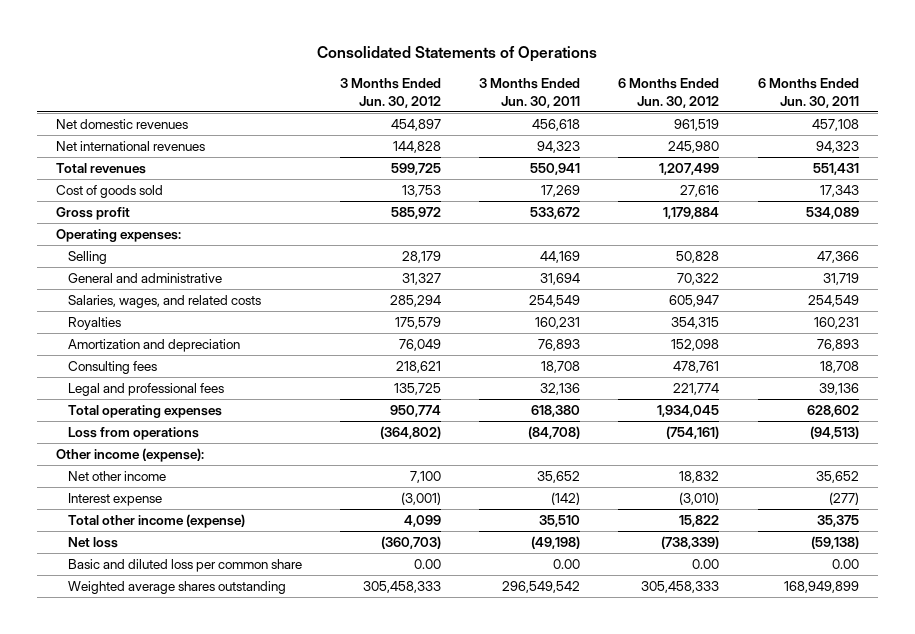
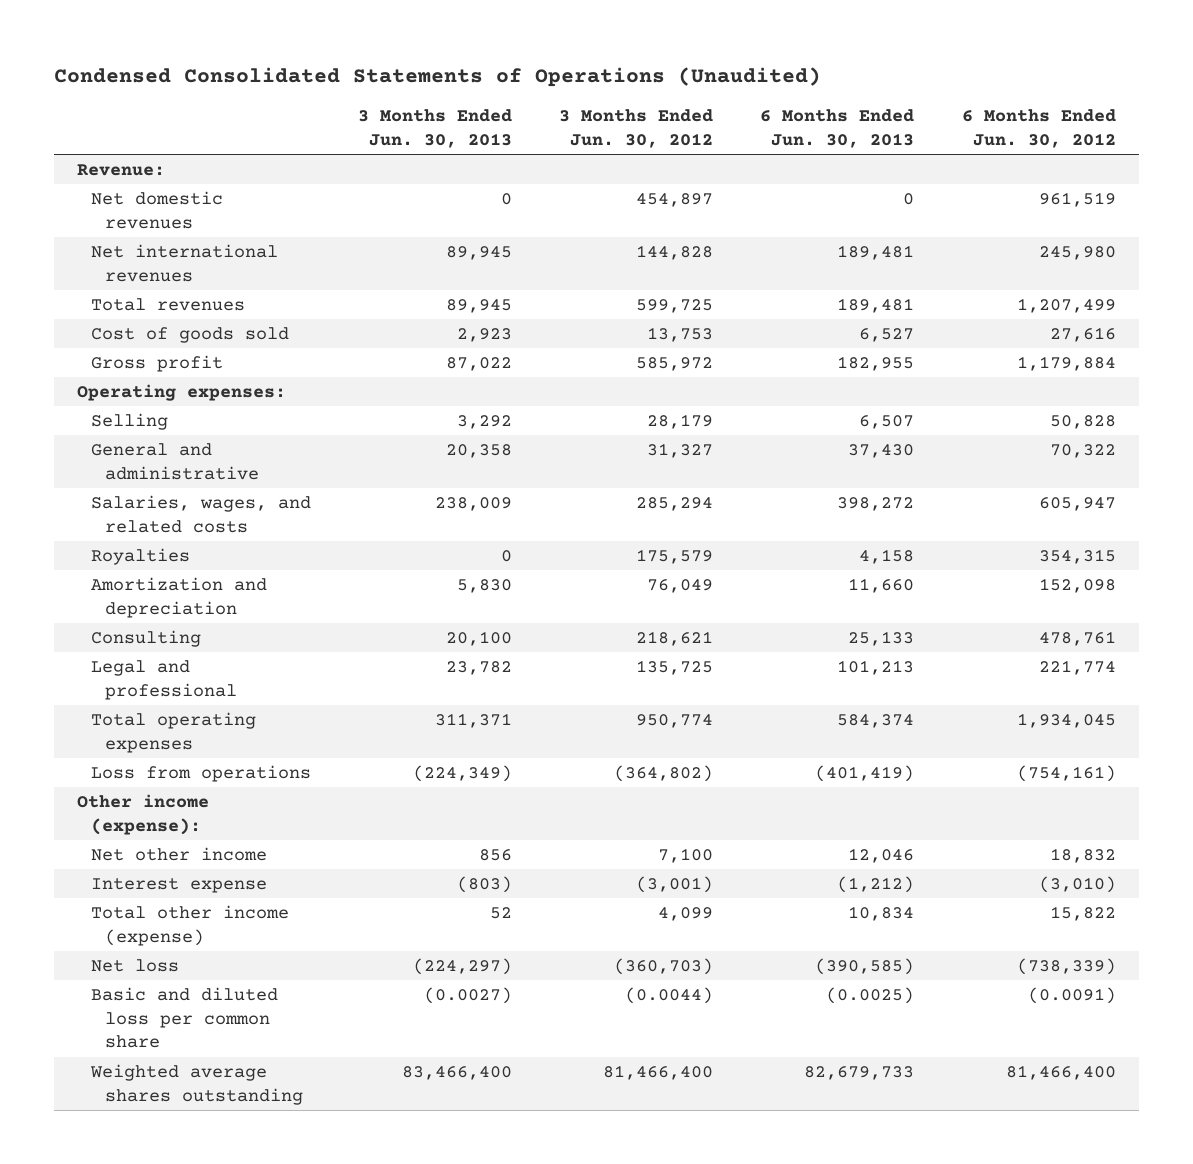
[317,46,598,63] Consolidated Statements of Operations -> [53,67,821,88] Condensed Consolidated Statements of Operations (Unaudited)
[479,78,581,108] 3 Months Ended Jun. 30, 2011 -> none
[757,78,859,108] 6 Months Ended Jun. 30, 2011 -> none
none -> [358,109,513,148] 3 Months Ended Jun. 30, 2013
none -> [760,109,915,148] 6 Months Ended Jun. 30, 2013
none -> [77,164,166,177] Revenue:
[67,361,157,375] Consulting fees -> [91,630,202,648] Consulting
[67,383,224,397] Legal and professional fees -> [91,660,238,700] Legal and professional
[414,559,442,570] 0.00 -> [625,987,714,1005] (0.0044)
[692,559,720,570] 0.00 -> [1027,987,1116,1005] (0.0091)
[363,581,442,594] 305,458,333 -> [603,1065,714,1081] 81,466,400
[641,581,720,594] 305,458,333 -> [1005,1065,1116,1081] 81,466,400

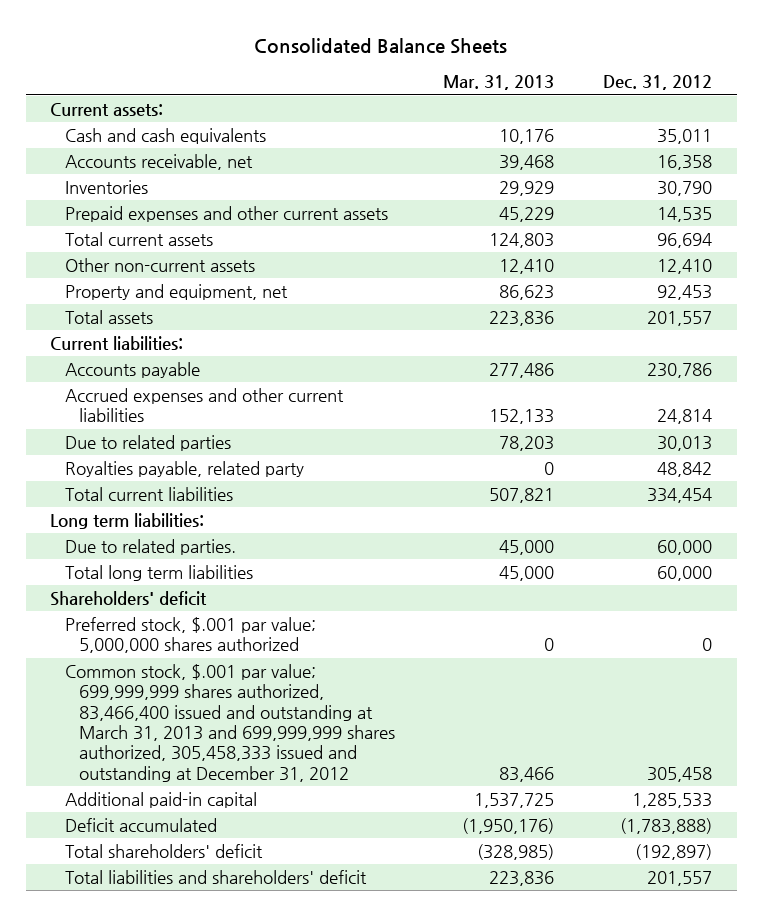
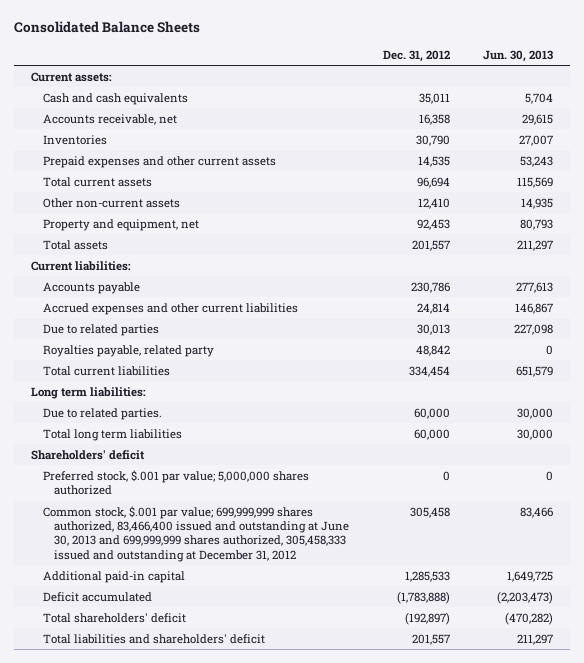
[443,75,555,91] Mar. 31, 2013 -> none
none -> [483,49,554,62] Jun. 30, 2013
[64,663,395,782] Common stock, $.001 par value; 699,999,999 shares authorized, 83,466,400 issued and outstanding at March 31, 2013 and 699,999,999 shares authorized, 305,458,333 issued and outstanding at December 31, 2012 -> [42,505,350,562] Common stock, $.001 par value; 699,999,999 shares authorized, 83,466,400 issued and outstanding at June 30, 2013 and 699,999,999 shares authorized, 305,458,333 issued and outstanding at December 31, 2012

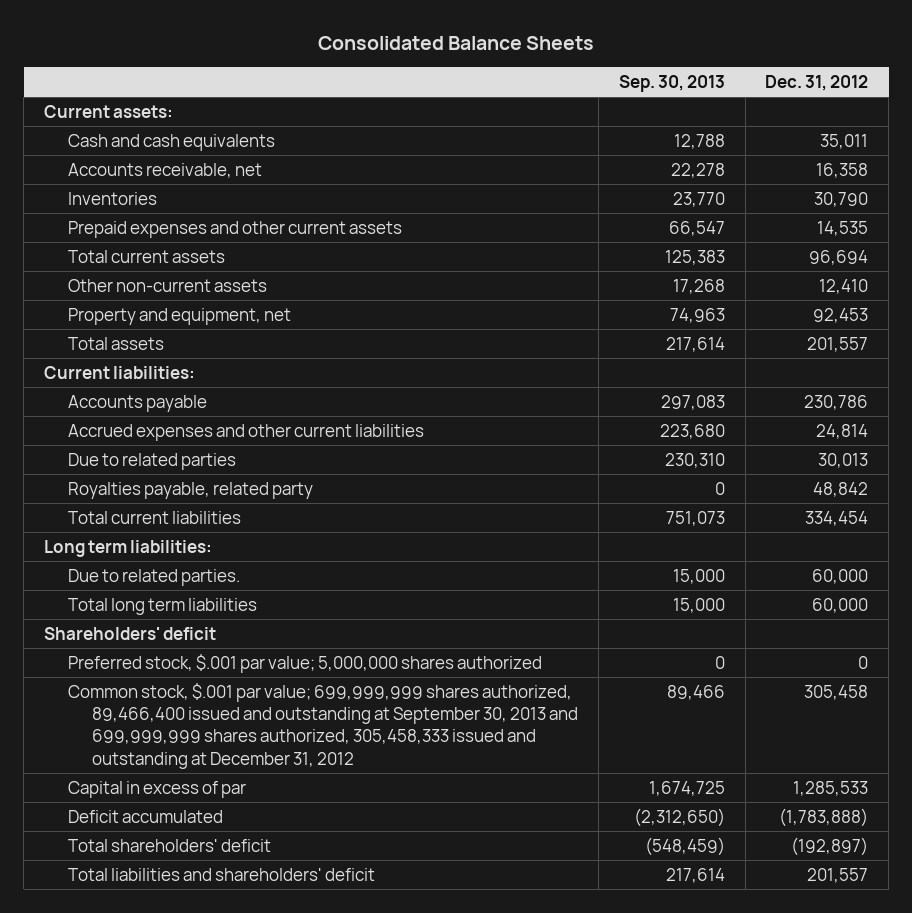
[483,49,554,62] Jun. 30, 2013 -> none
none -> [618,74,725,92] Sep. 30, 2013
[42,505,350,562] Common stock, $.001 par value; 699,999,999 shares authorized, 83,466,400 issued and outstanding at June 30, 2013 and 699,999,999 shares authorized, 305,458,333 issued and outstanding at December 31, 2012 -> [68,682,579,769] Common stock, $.001 par value; 699,999,999 shares authorized, 89,466,400 issued and outstanding at September 30, 2013 and 699,999,999 shares authorized, 305,458,333 issued and outstanding at December 31, 2012
[42,570,185,583] Additional paid-in capital -> [68,780,247,798] Capital in excess of par

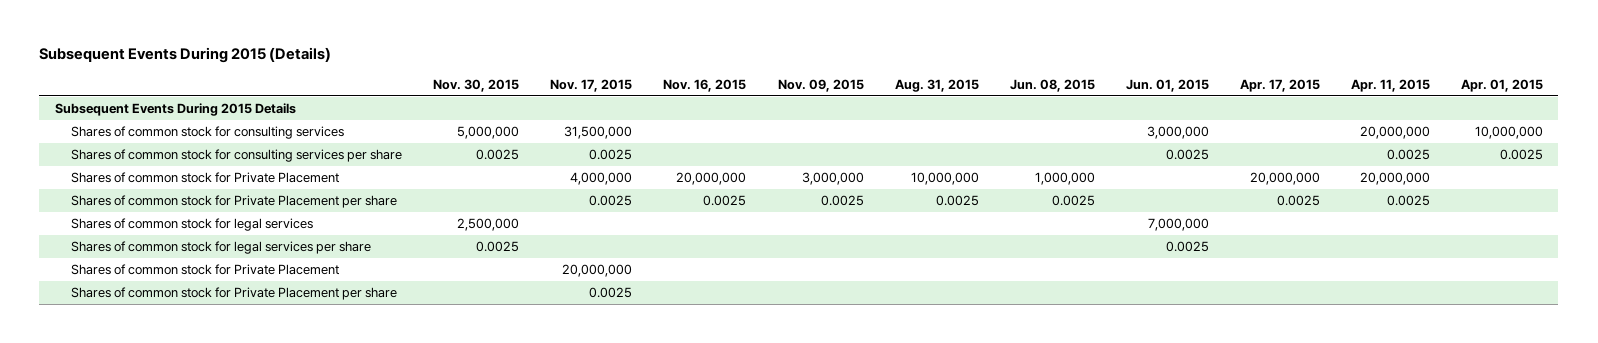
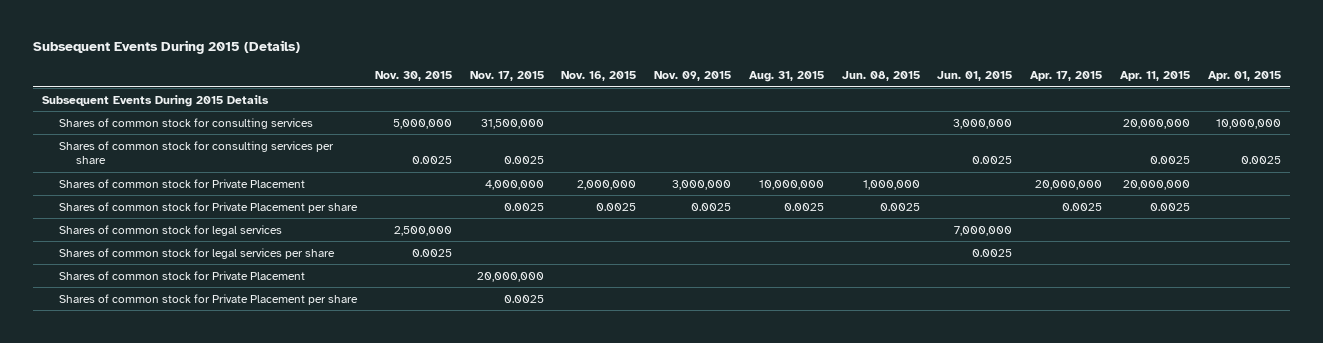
[676,172,747,186] 20,000,000 -> [577,179,637,190] 2,000,000

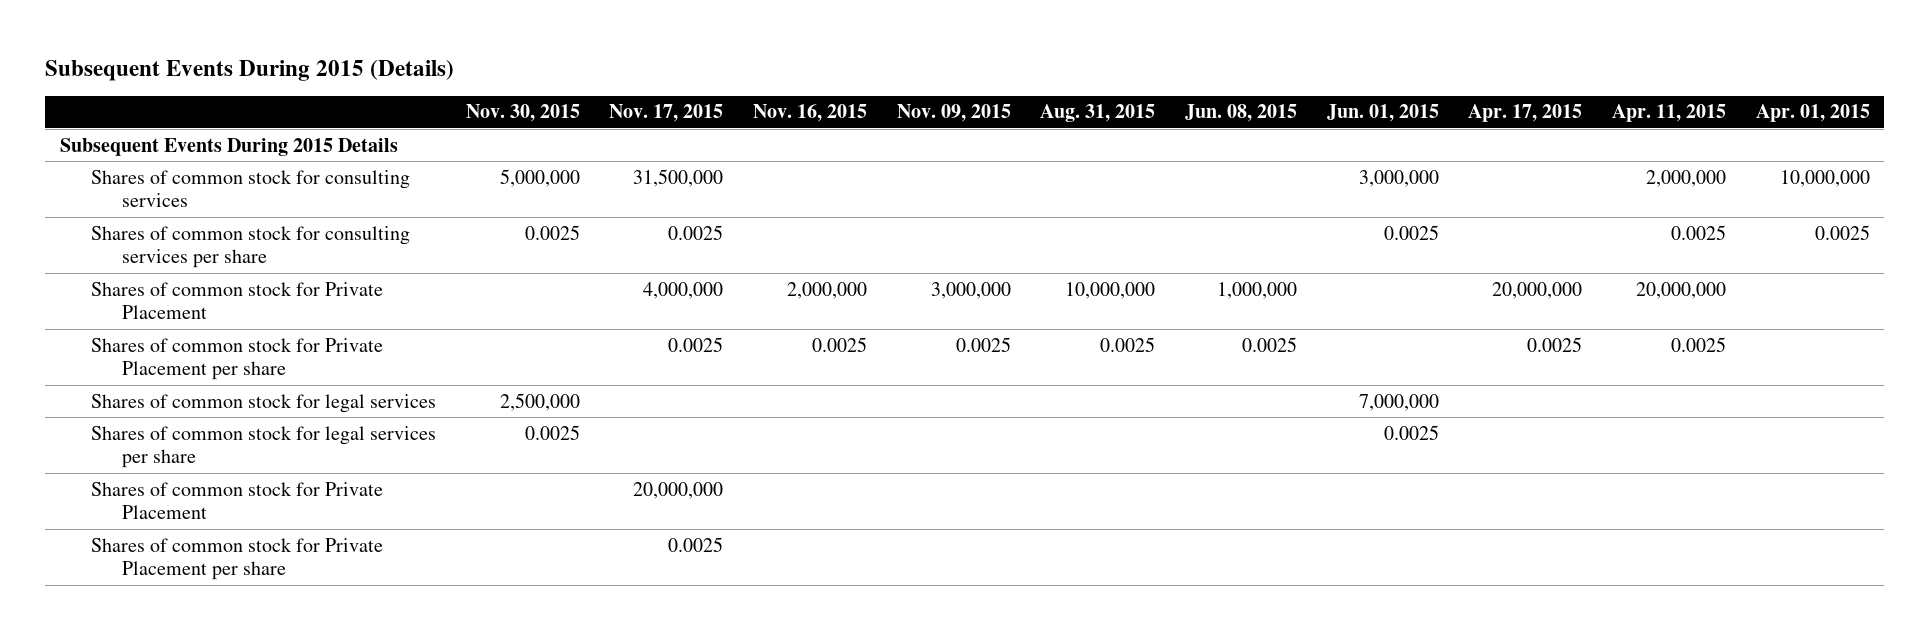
[1122,118,1190,129] 20,000,000 -> [1645,169,1726,187] 2,000,000

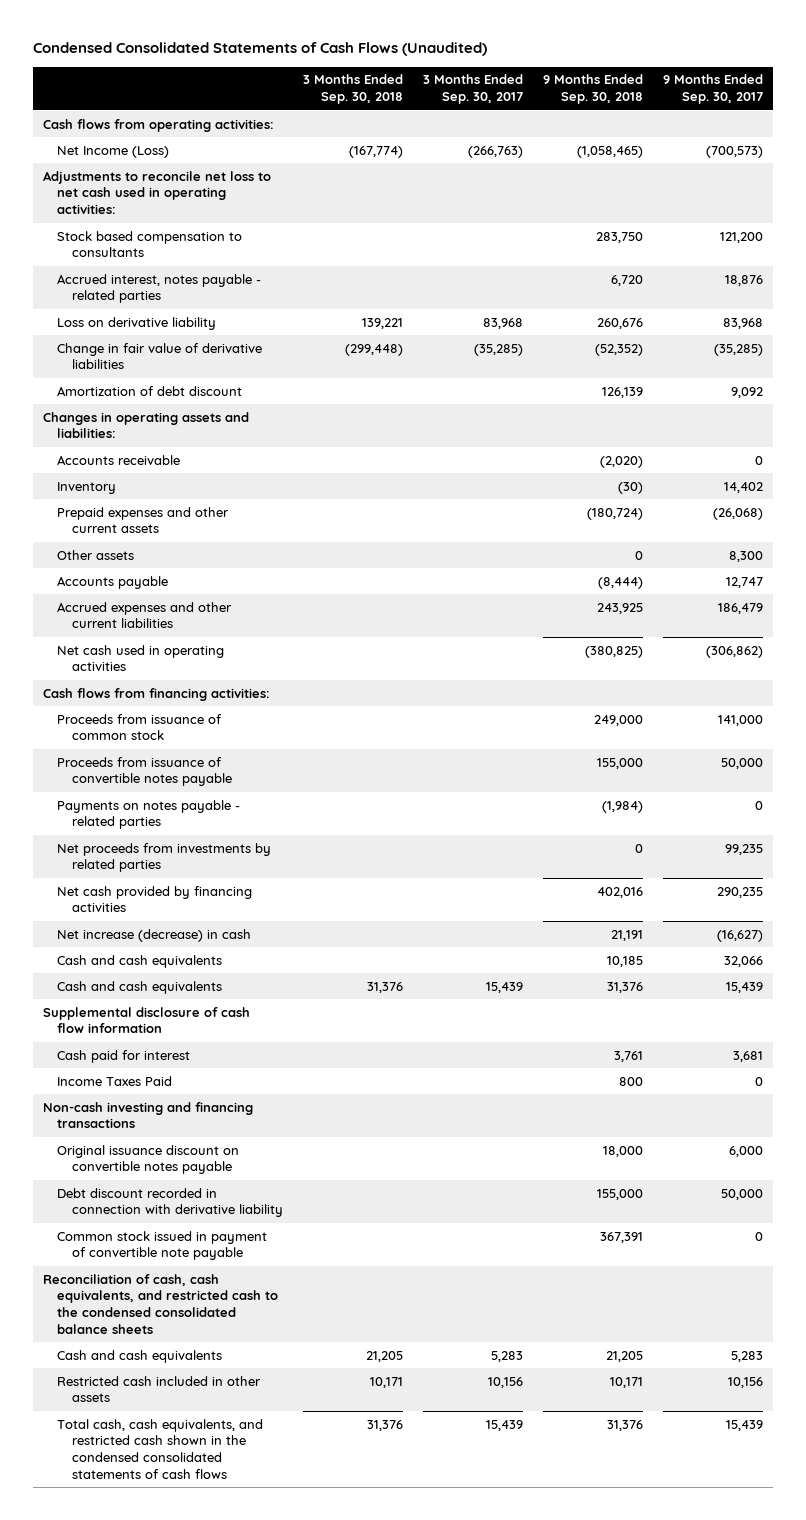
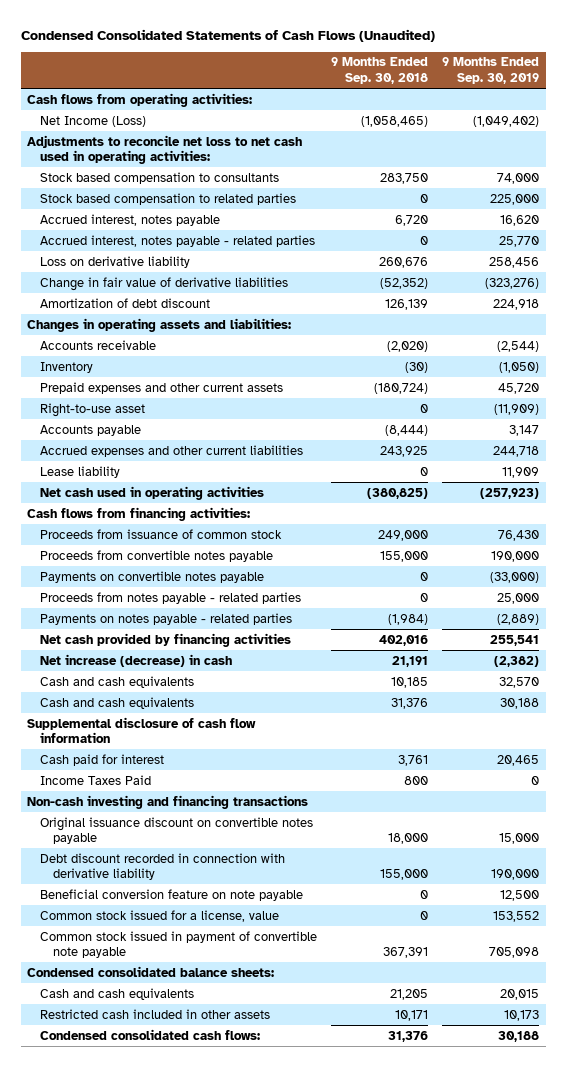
[302,74,403,105] 3 Months Ended Sep. 30, 2018 -> none
[422,74,523,105] 3 Months Ended Sep. 30, 2017 -> none
[662,74,763,105] 9 Months Ended Sep. 30, 2017 -> none
none -> [441,57,539,85] 9 Months Ended Sep. 30, 2019
none -> [40,192,297,205] Stock based compensation to related parties
none -> [40,213,221,226] Accrued interest, notes payable
[610,274,643,286] 6,720 -> [419,235,428,245] 0
[57,549,135,560] Other assets -> none
none -> [40,402,146,417] Right-to-use asset
none -> [40,465,121,478] Lease liability
[57,756,233,787] Proceeds from issuance of convertible notes payable -> [40,549,274,562] Proceeds from convertible notes payable
none -> [40,570,265,583] Payments on convertible notes payable
none -> [40,591,302,604] Proceeds from notes payable - related parties
[57,842,272,873] Net proceeds from investments by related parties -> none
none -> [40,888,304,901] Beneficial conversion feature on note payable
none -> [40,909,280,922] Common stock issued for a license, value
[42,1273,279,1334] Reconciliation of cash, cash equivalents, and restricted cash to the condensed consolidated balance sheets -> [27,965,275,977] Condensed consolidated balance sheets:
[57,1418,264,1479] Total cash, cash equivalents, and restricted cash shown in the condensed consolidated statements of cash flows -> [40,1028,261,1040] Condensed consolidated cash flows:

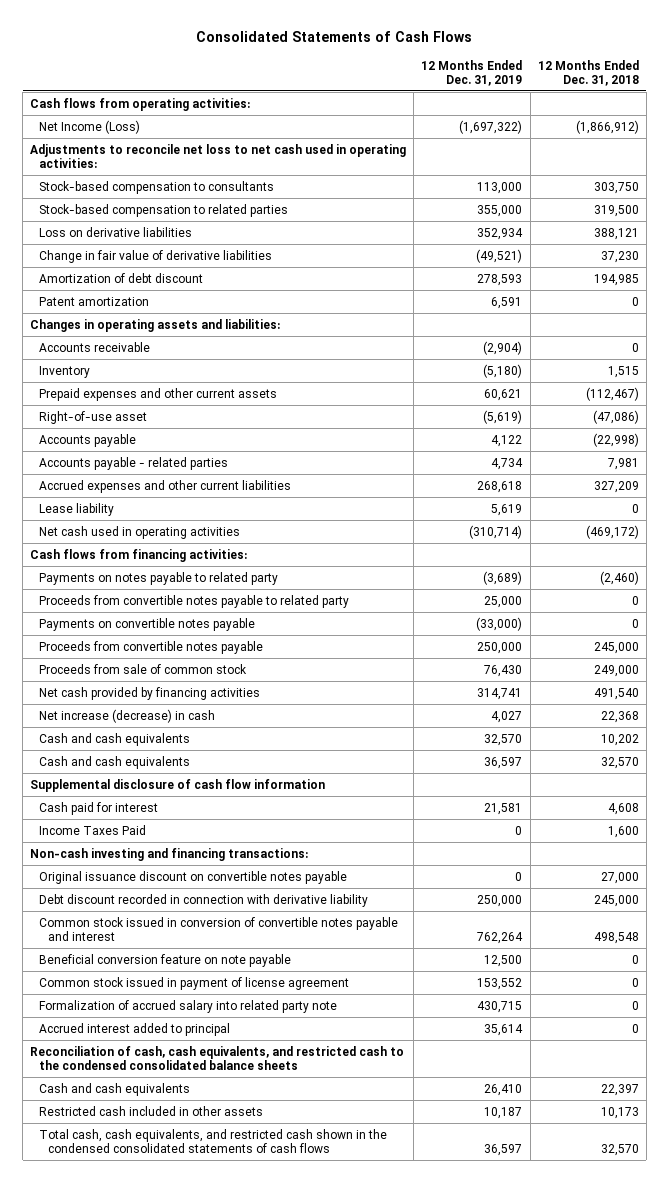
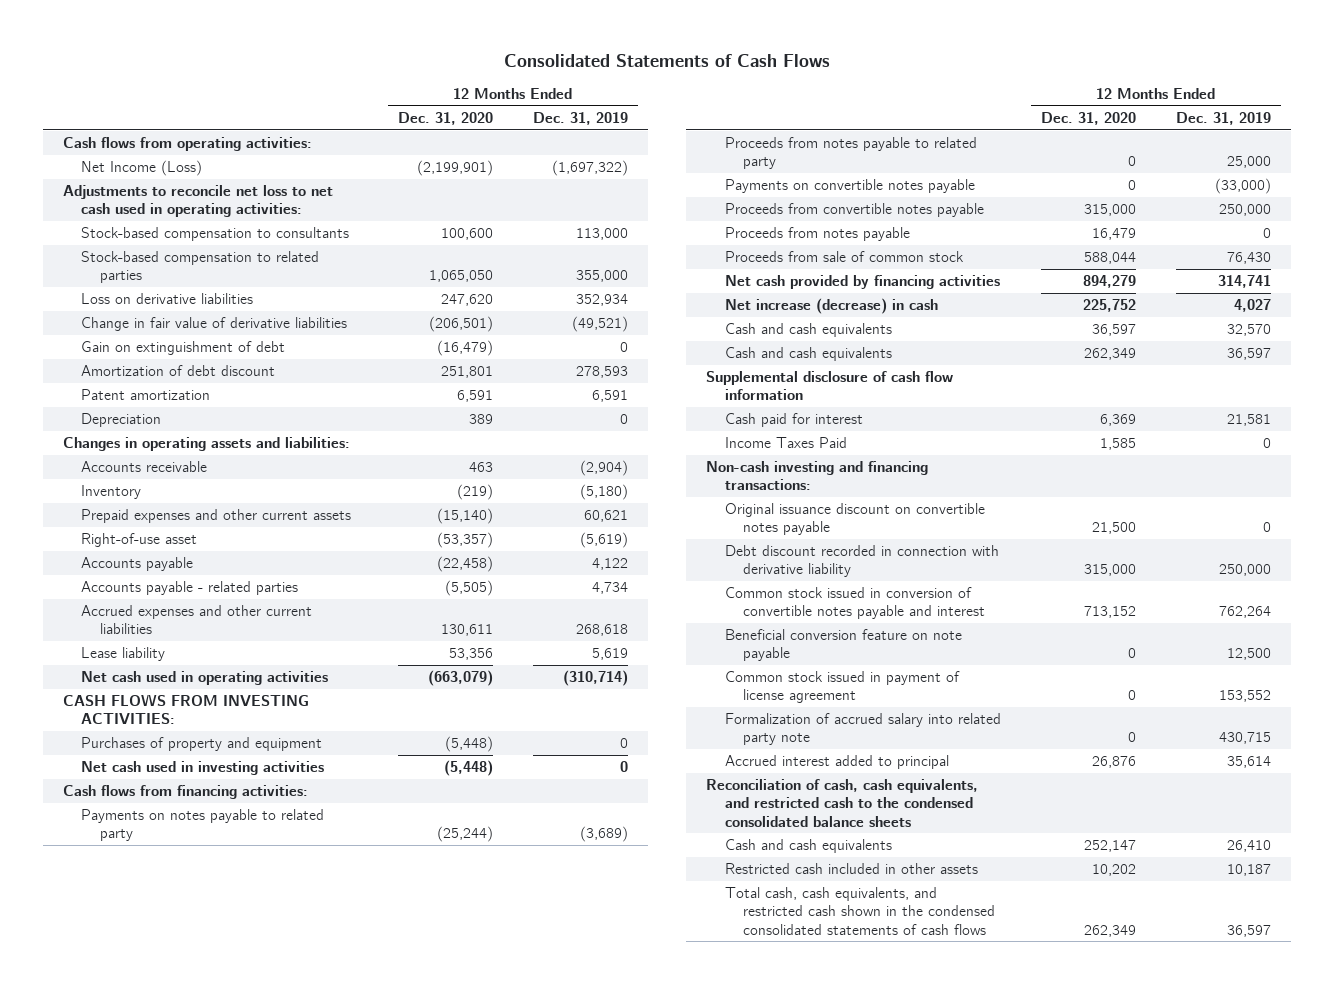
[537,59,639,86] 12 Months Ended Dec. 31, 2018 -> none
none -> [397,112,493,126] Dec. 31, 2020
none -> [81,341,286,356] Gain on extinguishment of debt
none -> [81,413,162,428] Depreciation
none -> [63,694,310,725] CASH FLOWS FROM INVESTING ACTIVITIES:
none -> [81,737,323,752] Purchases of property and equipment
none -> [81,761,325,776] Net cash used in investing activities
[39,594,350,608] Proceeds from convertible notes payable to related party -> [724,137,977,170] Proceeds from notes payable to related party
none -> [724,227,910,242] Proceeds from notes payable

